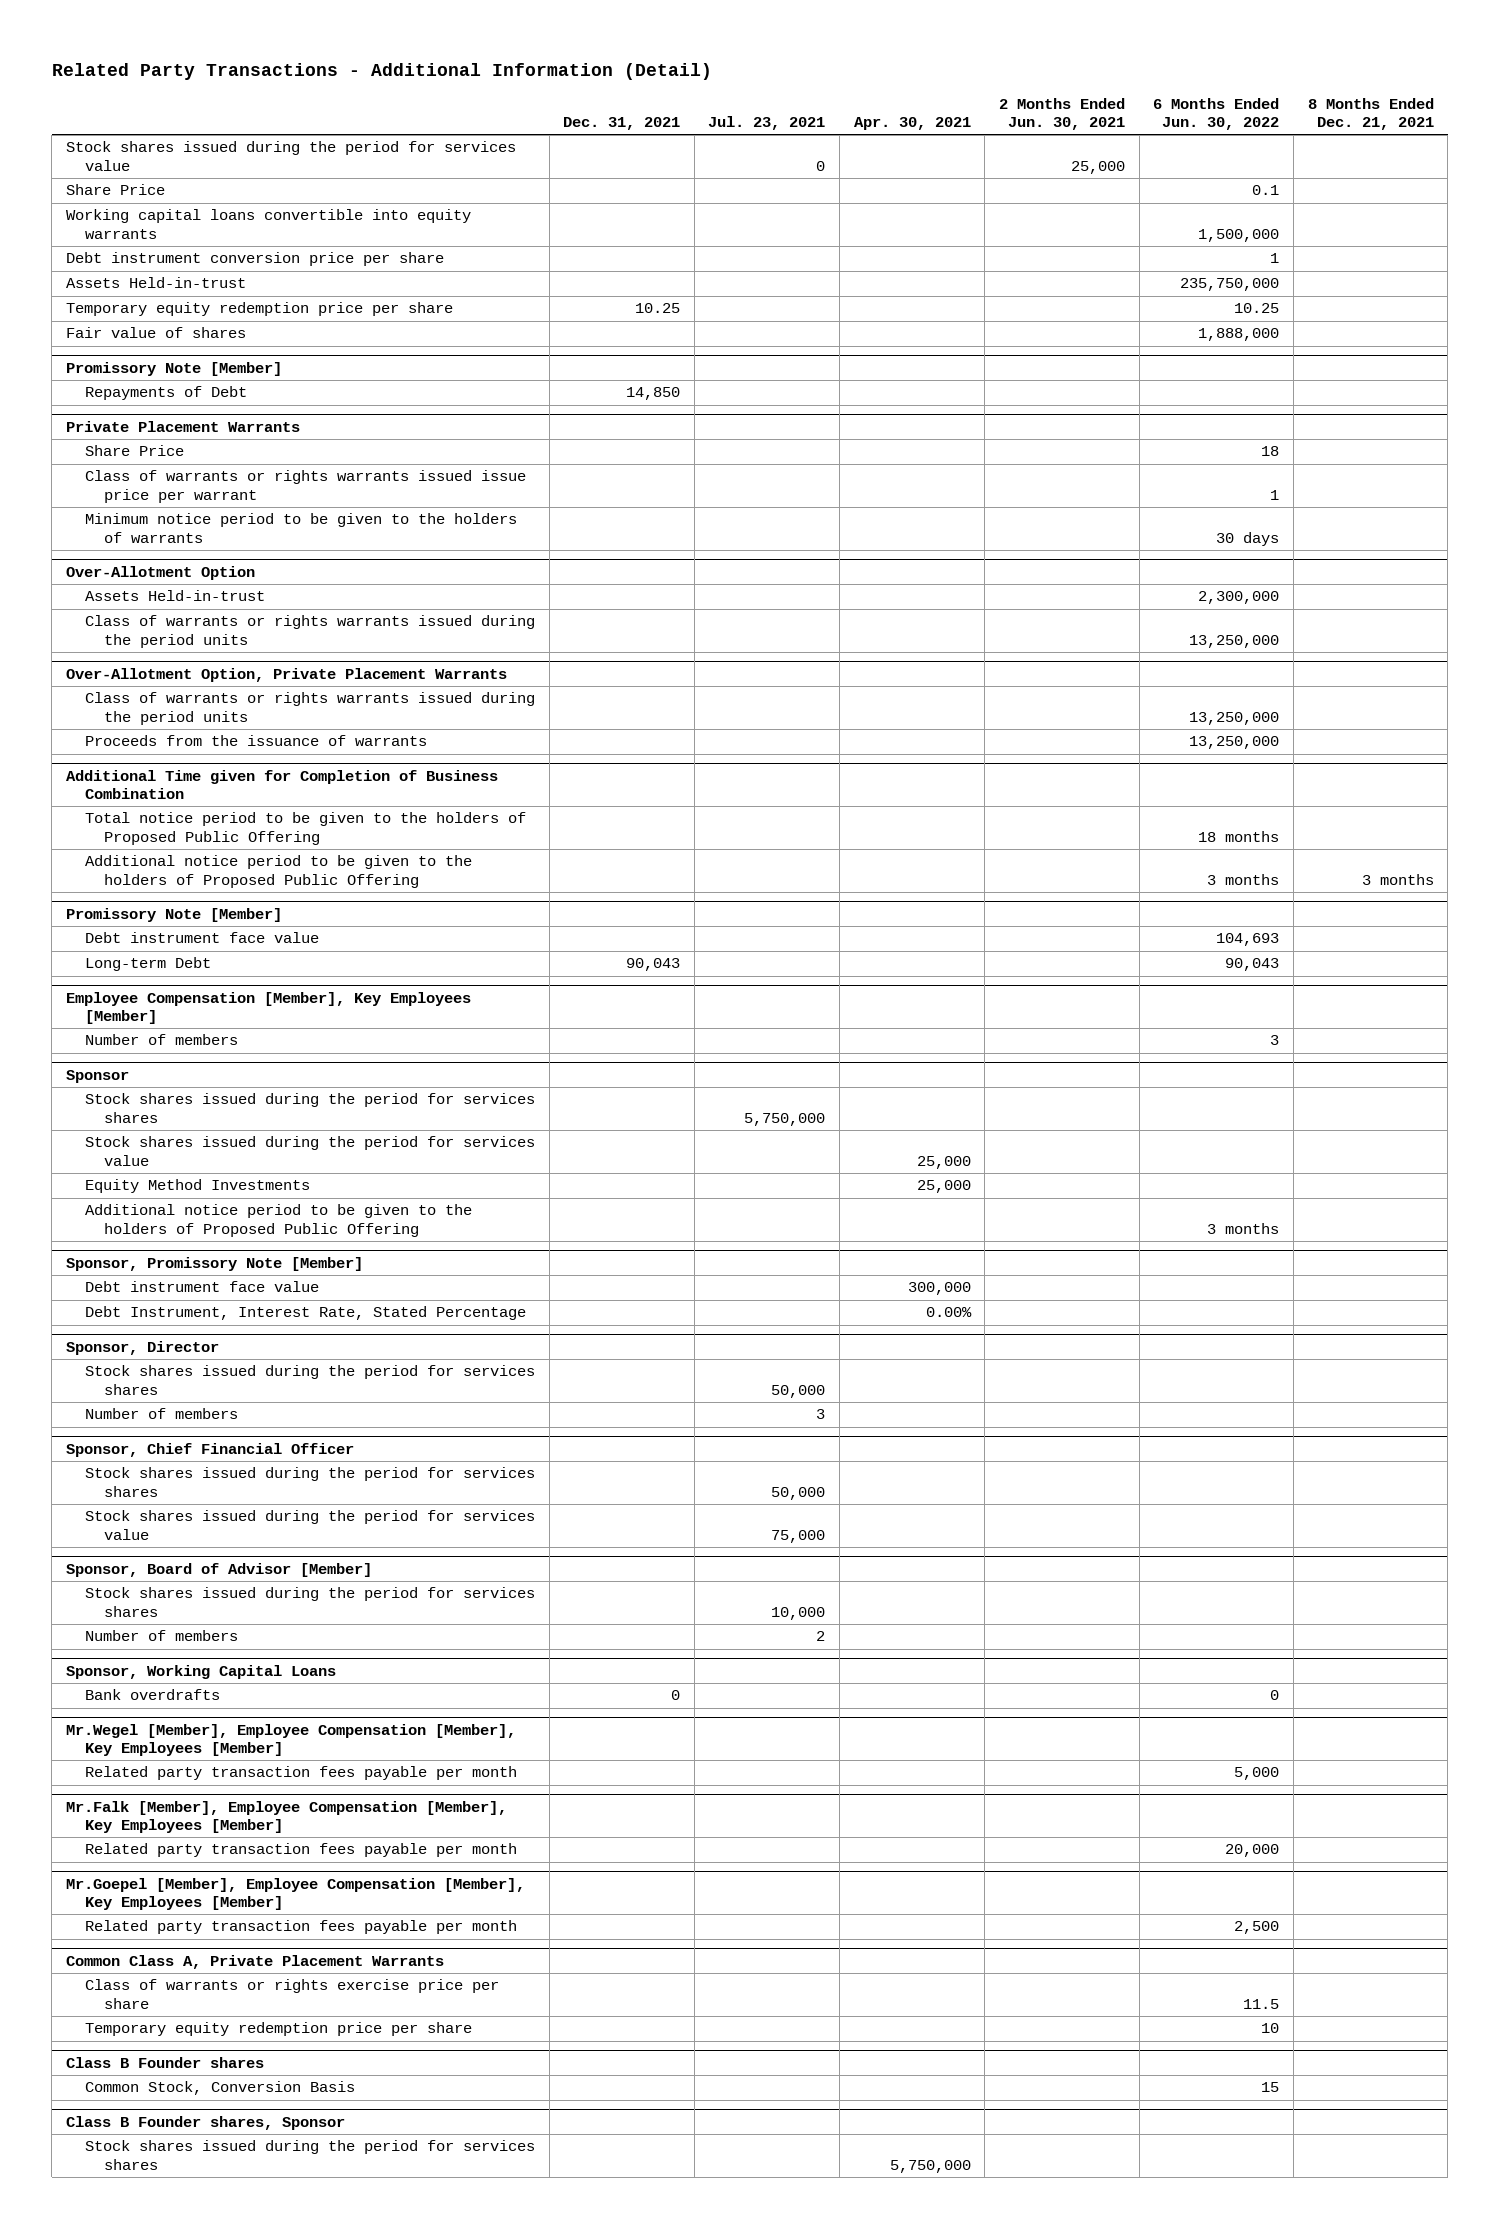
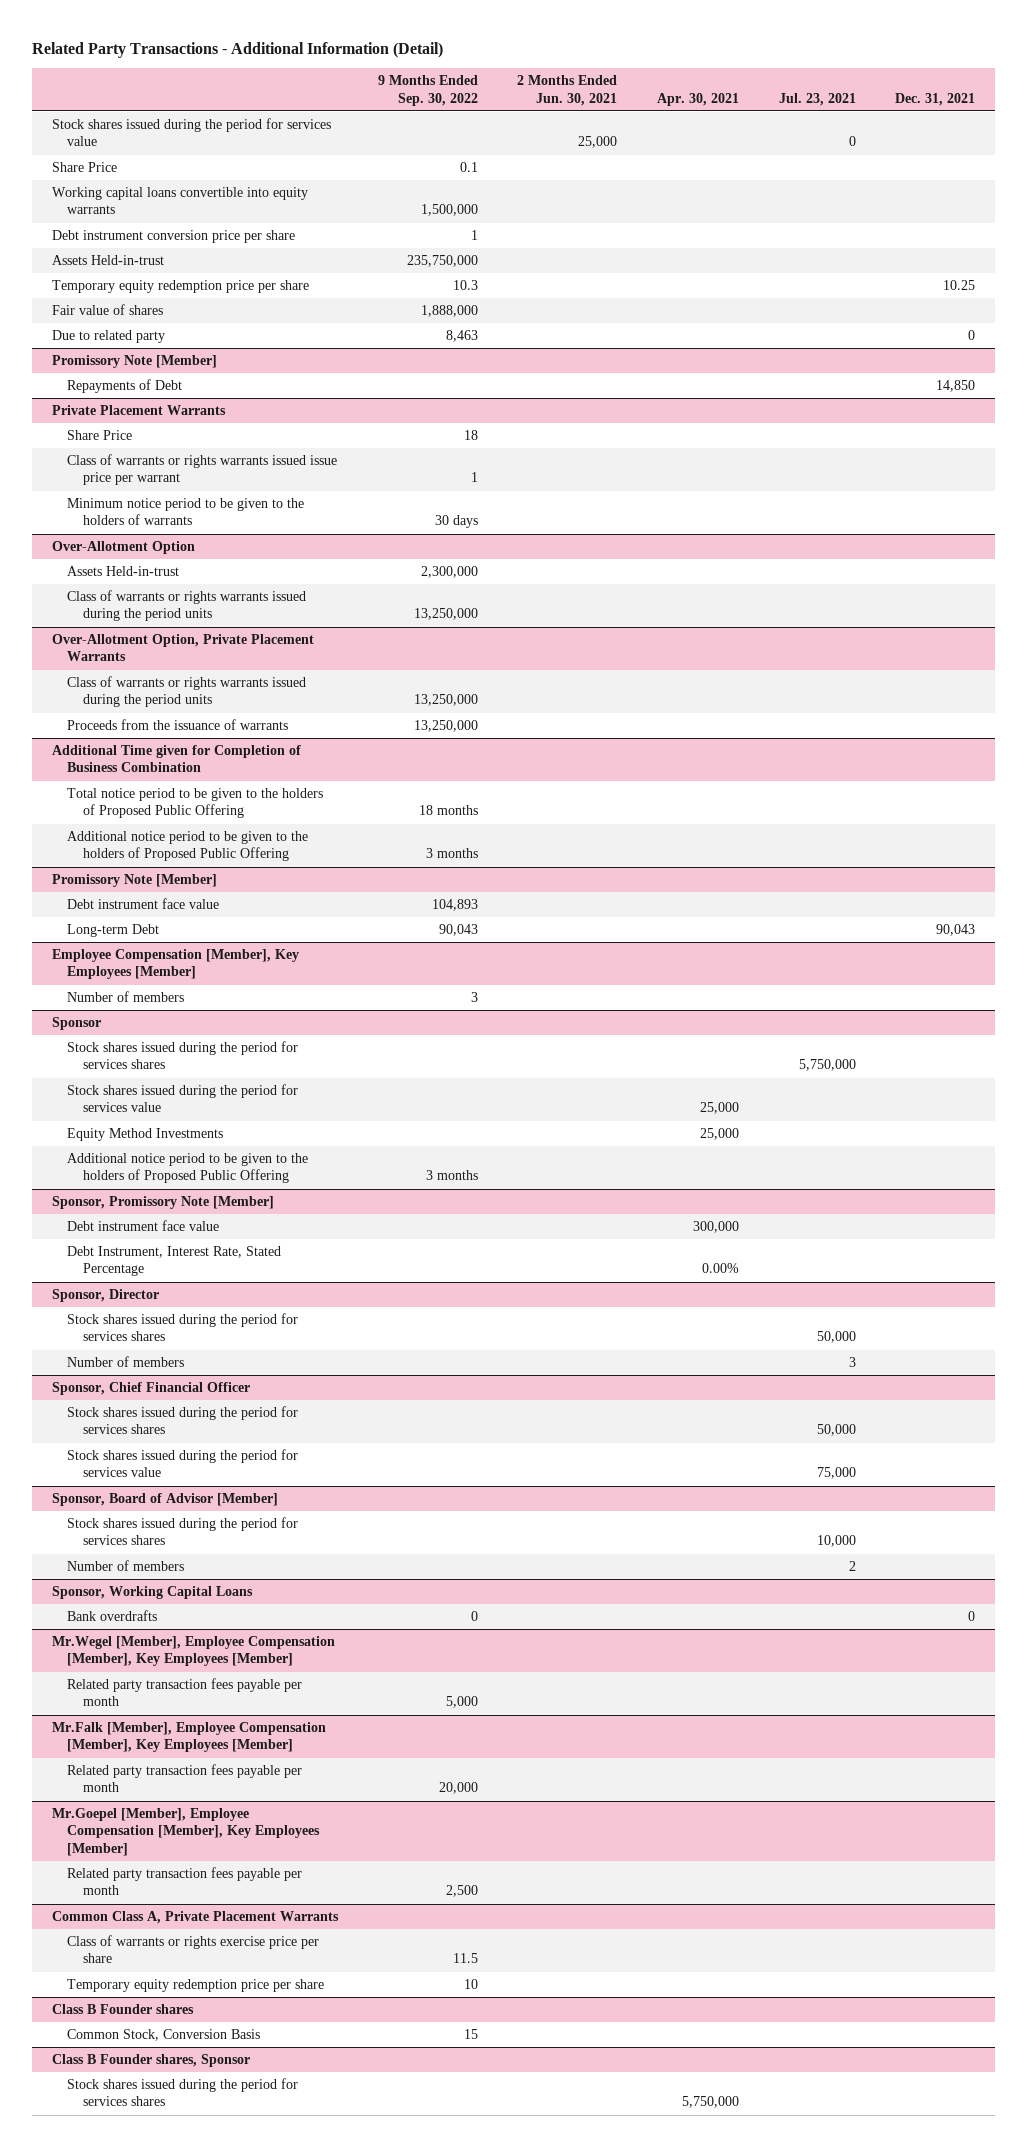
[1153,97,1280,131] 6 Months Ended Jun. 30, 2022 -> none
[1307,97,1434,131] 8 Months Ended Dec. 21, 2021 -> none
none -> [377,75,478,106] 9 Months Ended Sep. 30, 2022
none -> [52,330,166,344] Due to related party

